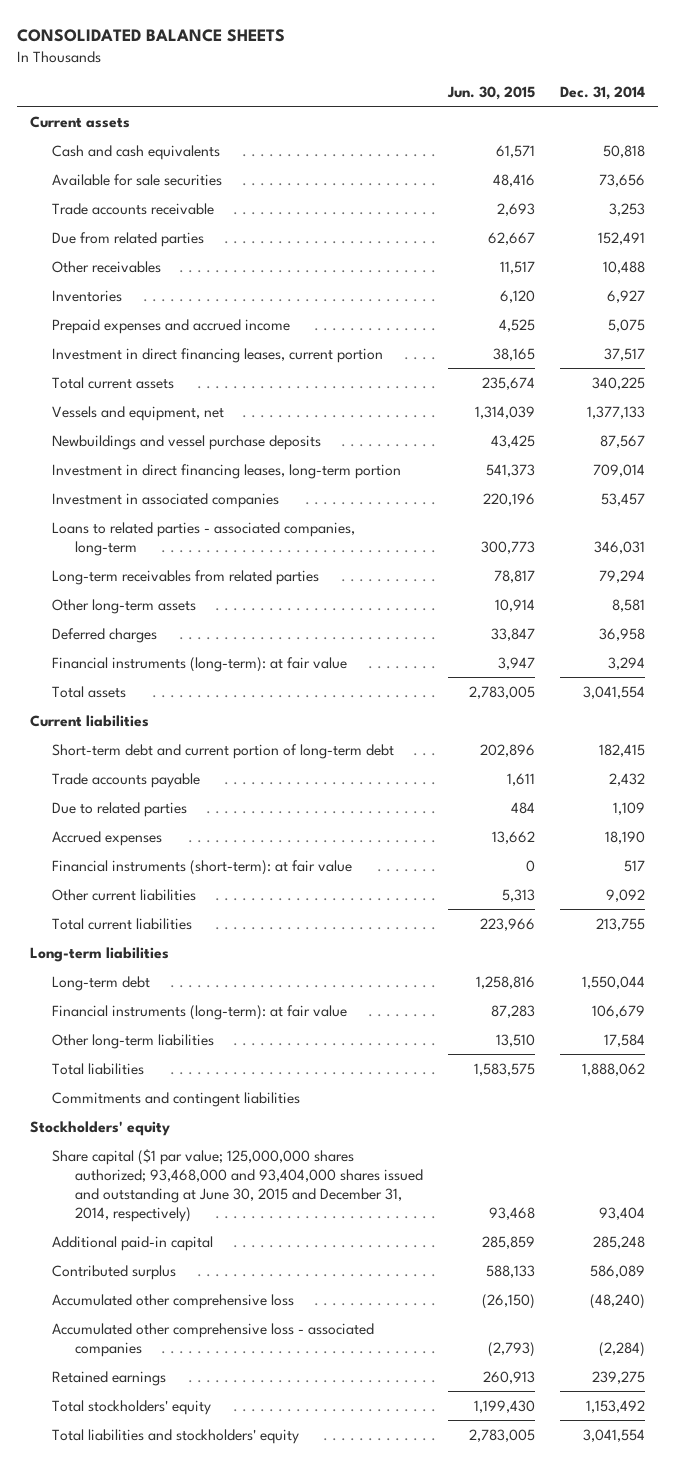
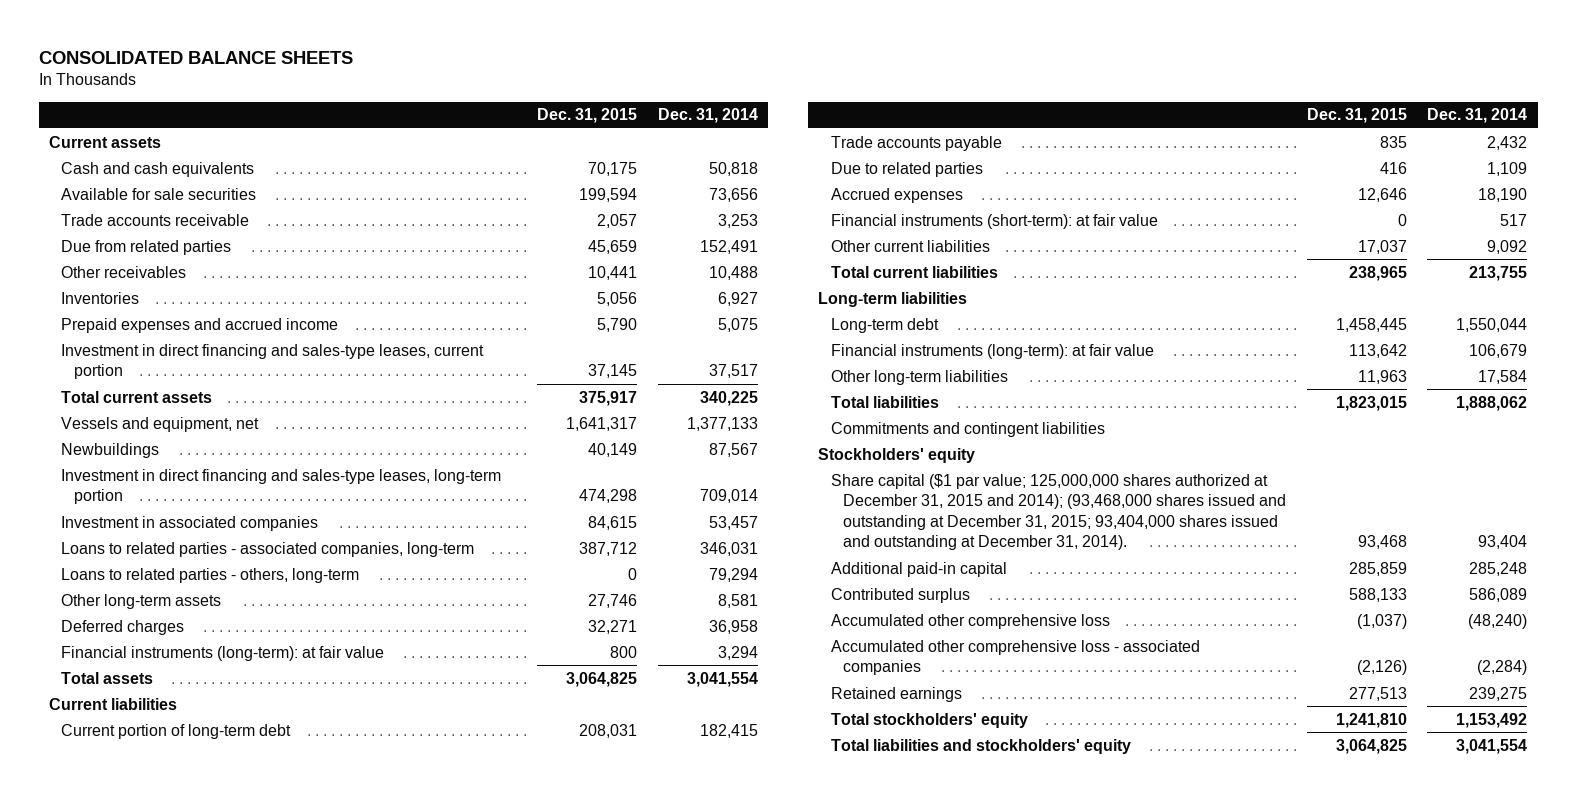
[447,85,536,100] Jun. 30, 2015 -> none
none -> [537,108,638,124] Dec. 31, 2015
[52,347,384,363] Investment in direct financing leases, current portion -> [61,343,485,380] Investment in direct financing and sales-type leases, current portion
[52,434,322,450] Newbuildings and vessel purchase deposits -> [61,442,160,458] Newbuildings
[52,463,402,479] Investment in direct financing leases, long-term portion -> [61,468,502,505] Investment in direct financing and sales-type leases, long-term portion
[52,569,320,585] Long-term receivables from related parties -> [61,567,360,583] Loans to related parties - others, long-term
[52,743,395,759] Short-term debt and current portion of long-term debt -> [61,723,292,739] Current portion of long-term debt
[52,1148,424,1222] Share capital ($1 par value; 125,000,000 shares authorized; 93,468,000 and 93,404,000 shares issued and outstanding at June 30, 2015 and December 31, 2014, respectively) -> [830,473,1287,551] Share capital ($1 par value; 125,000,000 shares authorized at December 31, 2015 and 2014); (93,468,000 shares issued and outstanding at December 31, 2015; 93,404,000 shares issued and outstanding at December 31, 2014).

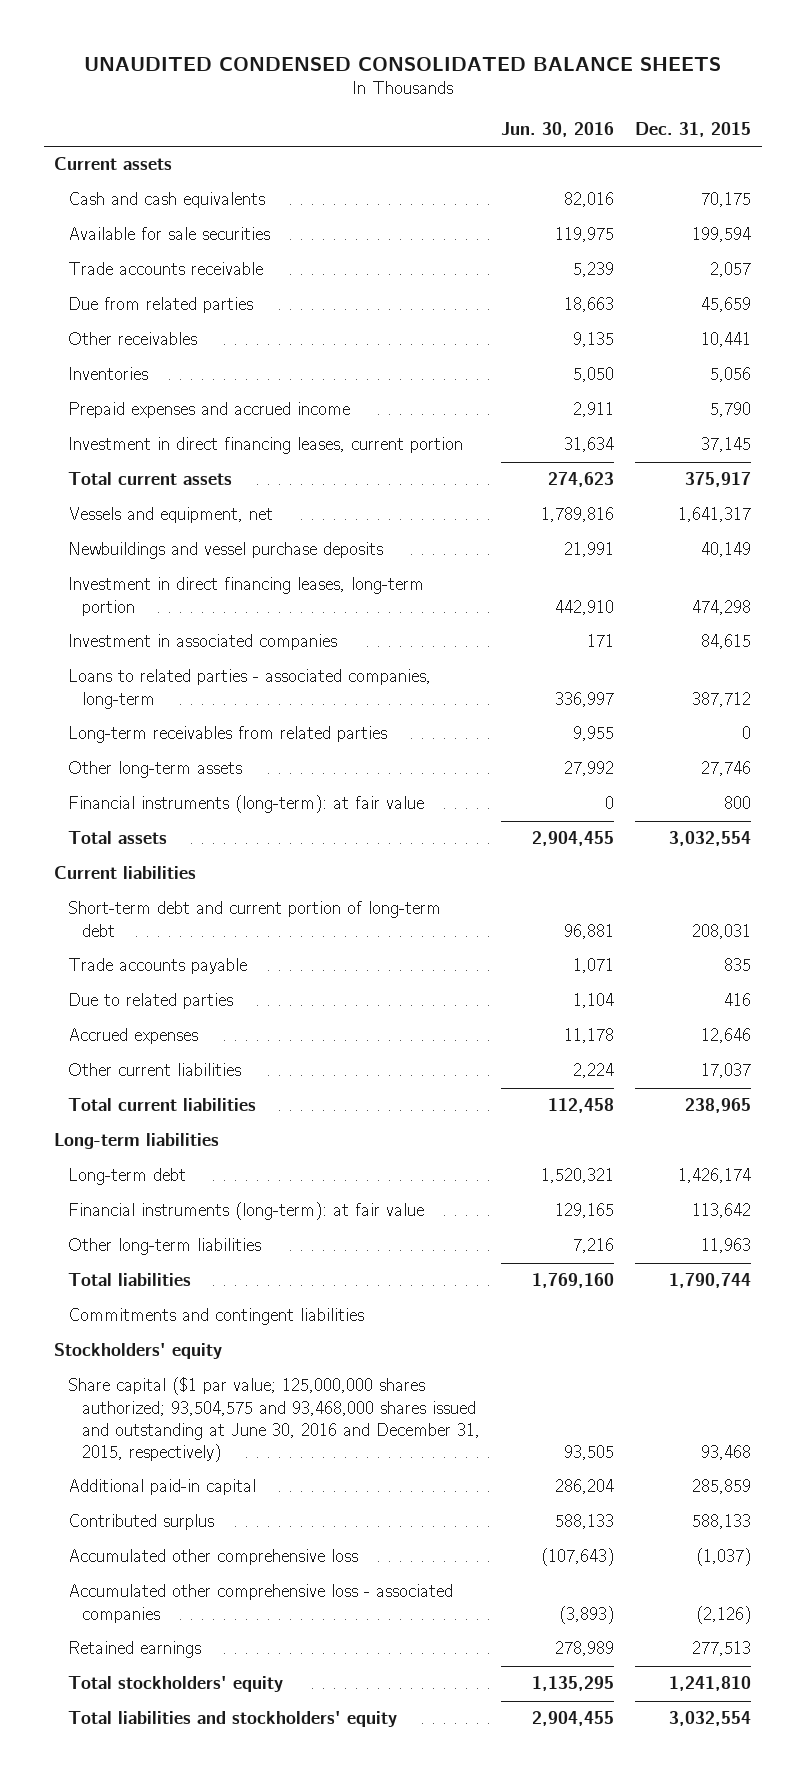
[38,50,353,64] CONSOLIDATED BALANCE SHEETS -> [83,56,721,71] UNAUDITED CONDENSED CONSOLIDATED BALANCE SHEETS
[657,108,758,124] Dec. 31, 2014 -> none
none -> [501,121,615,137] Jun. 30, 2016
[61,343,485,380] Investment in direct financing and sales-type leases, current portion -> [68,437,464,455] Investment in direct financing leases, current portion
[61,442,160,458] Newbuildings -> [68,542,384,560] Newbuildings and vessel purchase deposits
[61,468,502,505] Investment in direct financing and sales-type leases, long-term portion -> [68,577,425,616] Investment in direct financing leases, long-term portion
[61,567,360,583] Loans to related parties - others, long-term -> [68,726,388,744] Long-term receivables from related parties
[61,619,185,635] Deferred charges -> none
[566,671,638,687] 3,064,825 -> [669,831,752,847] 3,032,554
[61,723,292,739] Current portion of long-term debt -> [68,901,442,937] Short-term debt and current portion of long-term debt
[830,213,1158,229] Financial instruments (short-term): at fair value -> none
[1335,317,1407,332] 1,458,445 -> [678,1168,752,1184] 1,426,174
[1335,395,1407,411] 1,823,015 -> [669,1273,752,1289] 1,790,744
[830,473,1287,551] Share capital ($1 par value; 125,000,000 shares authorized at December 31, 2015 and 2014); (93,468,000 shares issued and outstanding at December 31, 2015; 93,404,000 shares issued and outstanding at December 31, 2014). -> [68,1377,480,1463] Share capital ($1 par value; 125,000,000 shares authorized; 93,504,575 and 93,468,000 shares issued and outstanding at June 30, 2016 and December 31, 2015, respectively)
[1335,738,1407,754] 3,064,825 -> [669,1711,752,1727] 3,032,554

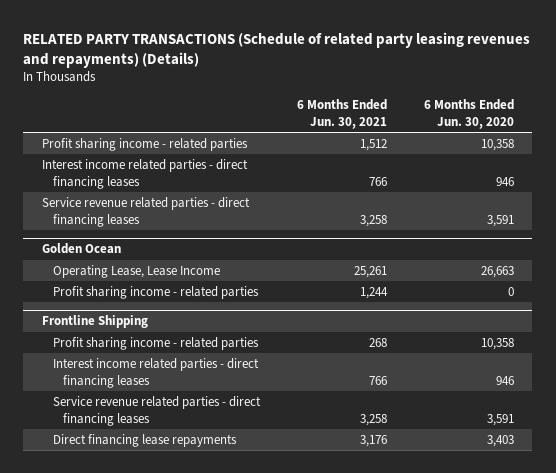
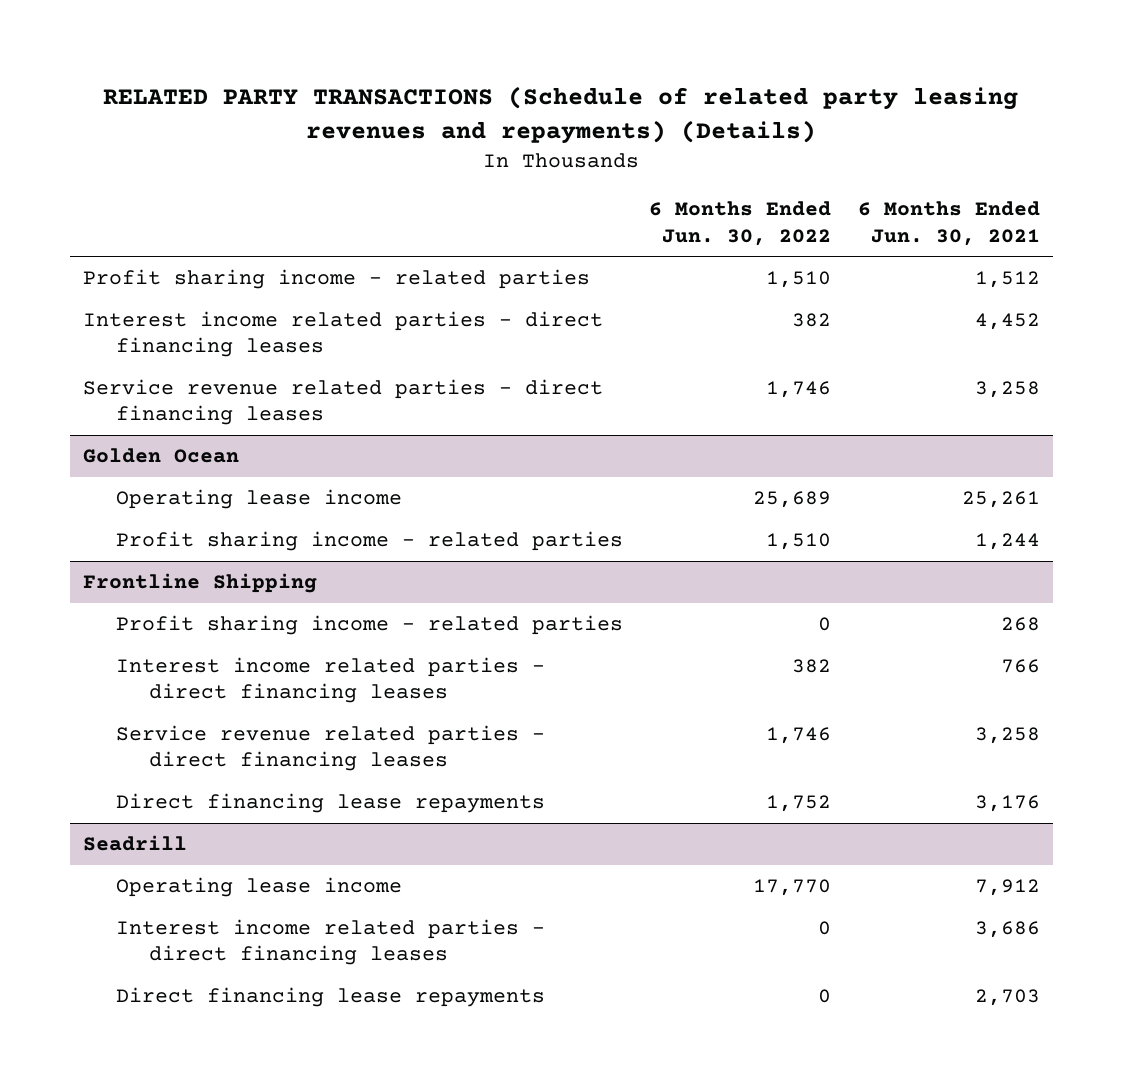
[423,99,514,129] 6 Months Ended Jun. 30, 2020 -> none
none -> [649,201,832,246] 6 Months Ended Jun. 30, 2022
[368,176,387,186] 766 -> [974,313,1040,331] 4,452
[52,264,220,278] Operating Lease, Lease Income -> [116,489,403,510] Operating lease income
none -> [83,835,188,852] Seadrill
none -> [116,877,403,898] Operating lease income
none -> [116,919,546,966] Interest income related parties - direct financing leases
none -> [116,987,546,1008] Direct financing lease repayments

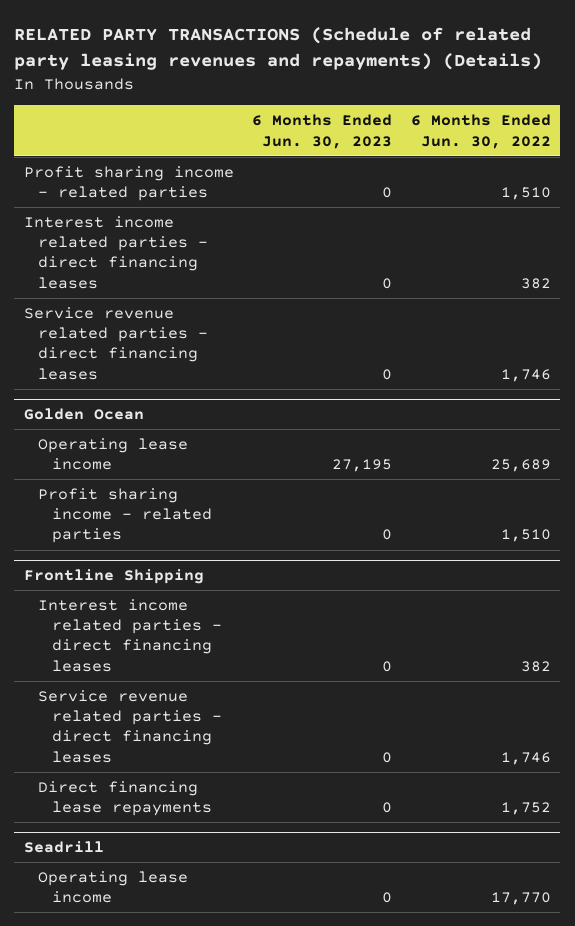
[857,201,1040,246] 6 Months Ended Jun. 30, 2021 -> none
none -> [252,114,393,149] 6 Months Ended Jun. 30, 2023
[116,615,624,636] Profit sharing income - related parties -> none
[116,919,546,966] Interest income related parties - direct financing leases -> none
[116,987,546,1008] Direct financing lease repayments -> none

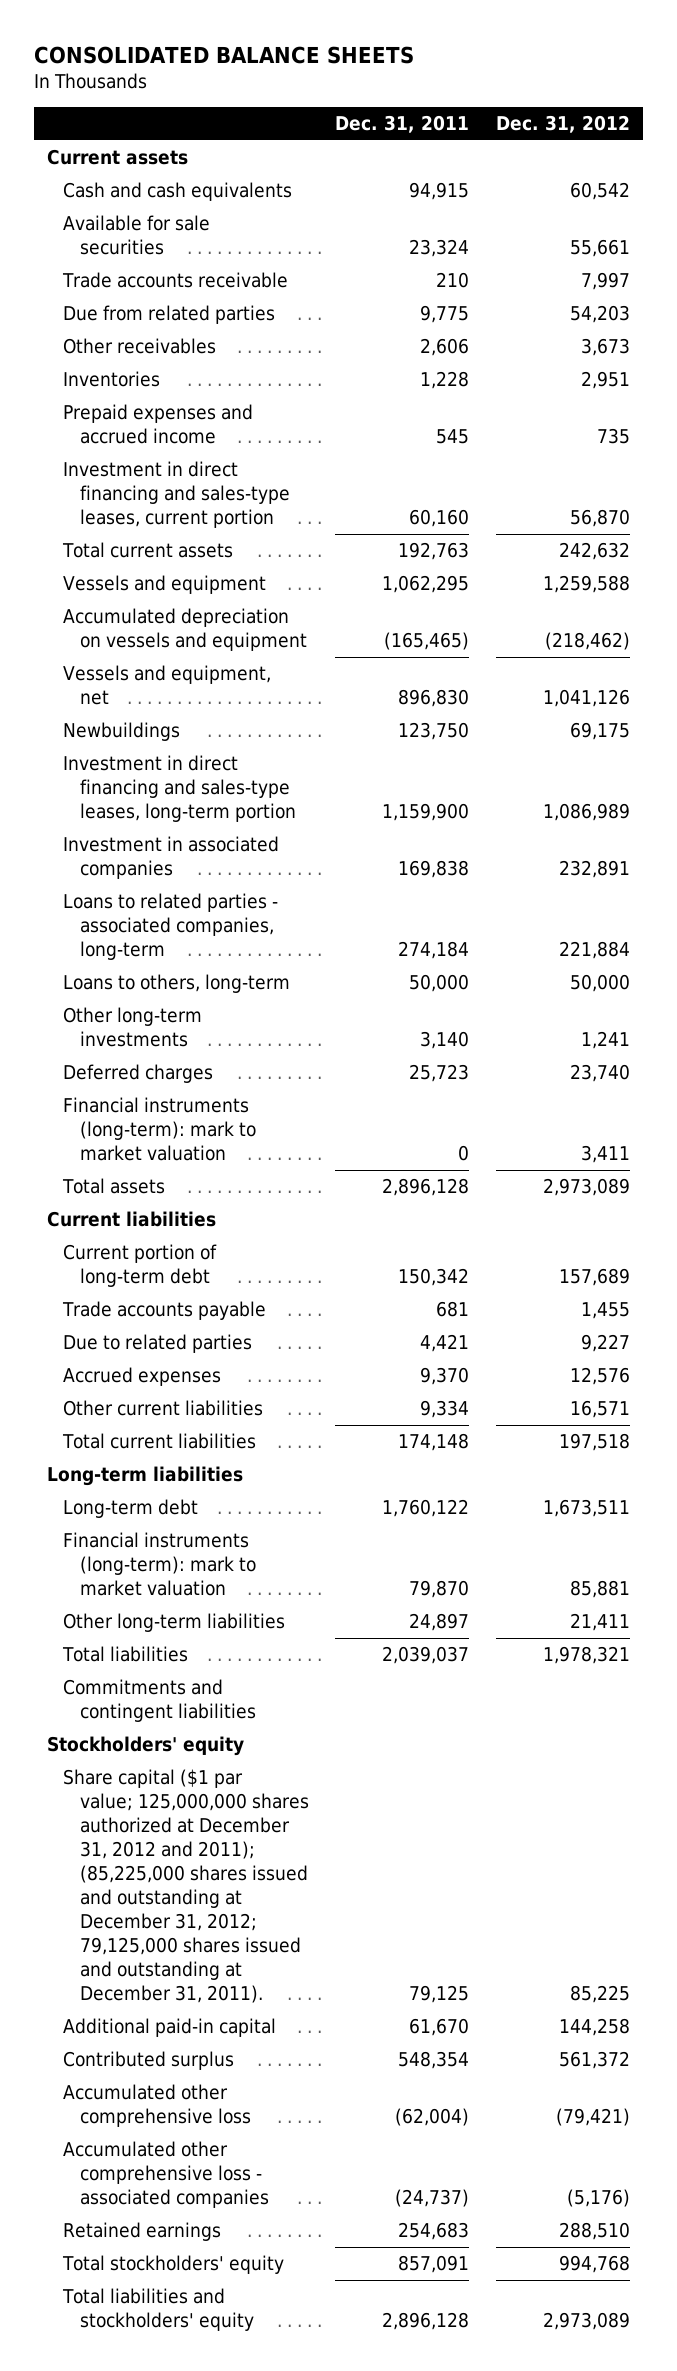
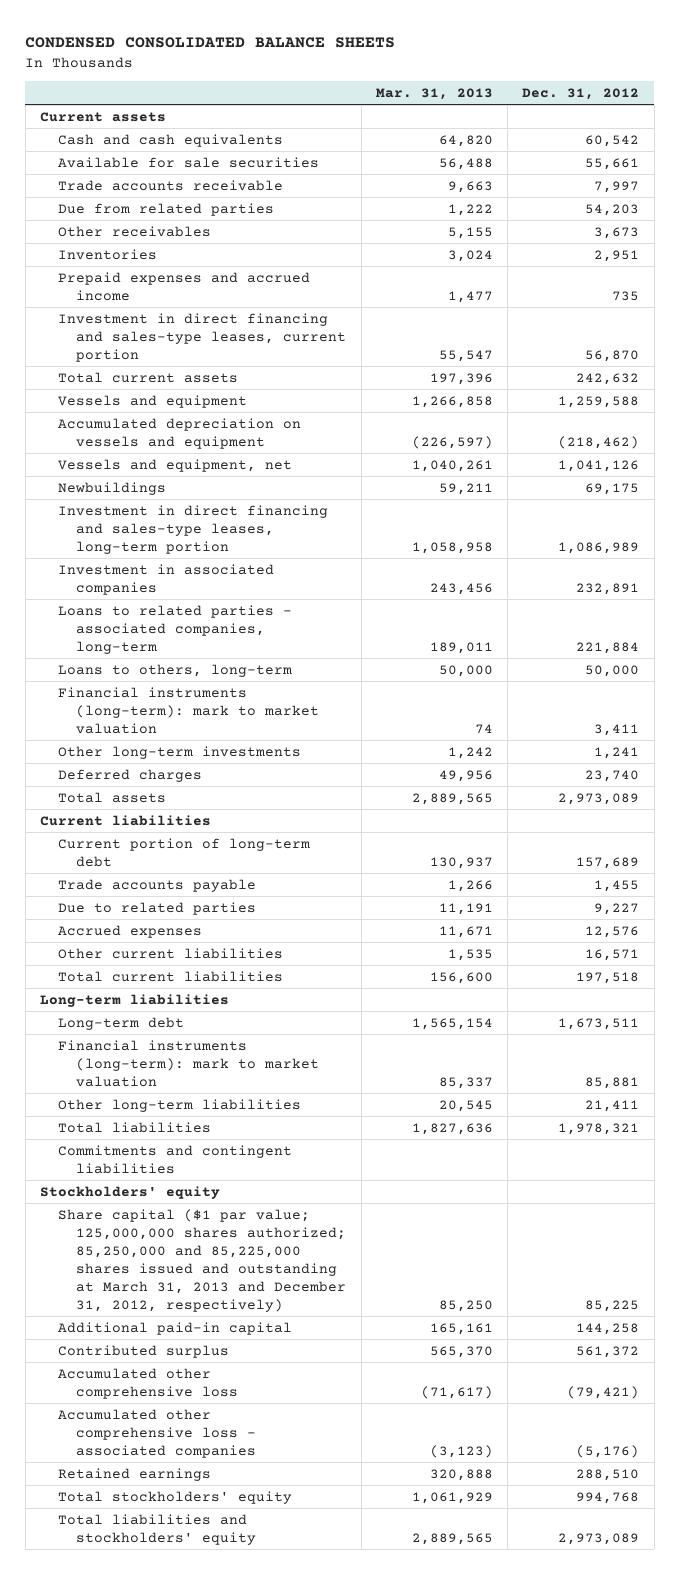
[33,45,414,64] CONSOLIDATED BALANCE SHEETS -> [25,37,396,49] CONDENSED CONSOLIDATED BALANCE SHEETS
[335,115,470,134] Dec. 31, 2011 -> none
none -> [375,88,493,101] Mar. 31, 2013
[63,1097,256,1162] Financial instruments (long-term): mark to market valuation -> [58,686,320,734] Financial instruments (long-term): mark to market valuation
[63,1769,309,2004] Share capital ($1 par value; 125,000,000 shares authorized at December 31, 2012 and 2011); (85,225,000 shares issued and outstanding at December 31, 2012; 79,125,000 shares issued and outstanding at December 31, 2011). -> [58,1208,347,1312] Share capital ($1 par value; 125,000,000 shares authorized; 85,250,000 and 85,225,000 shares issued and outstanding at March 31, 2013 and December 31, 2012, respectively)

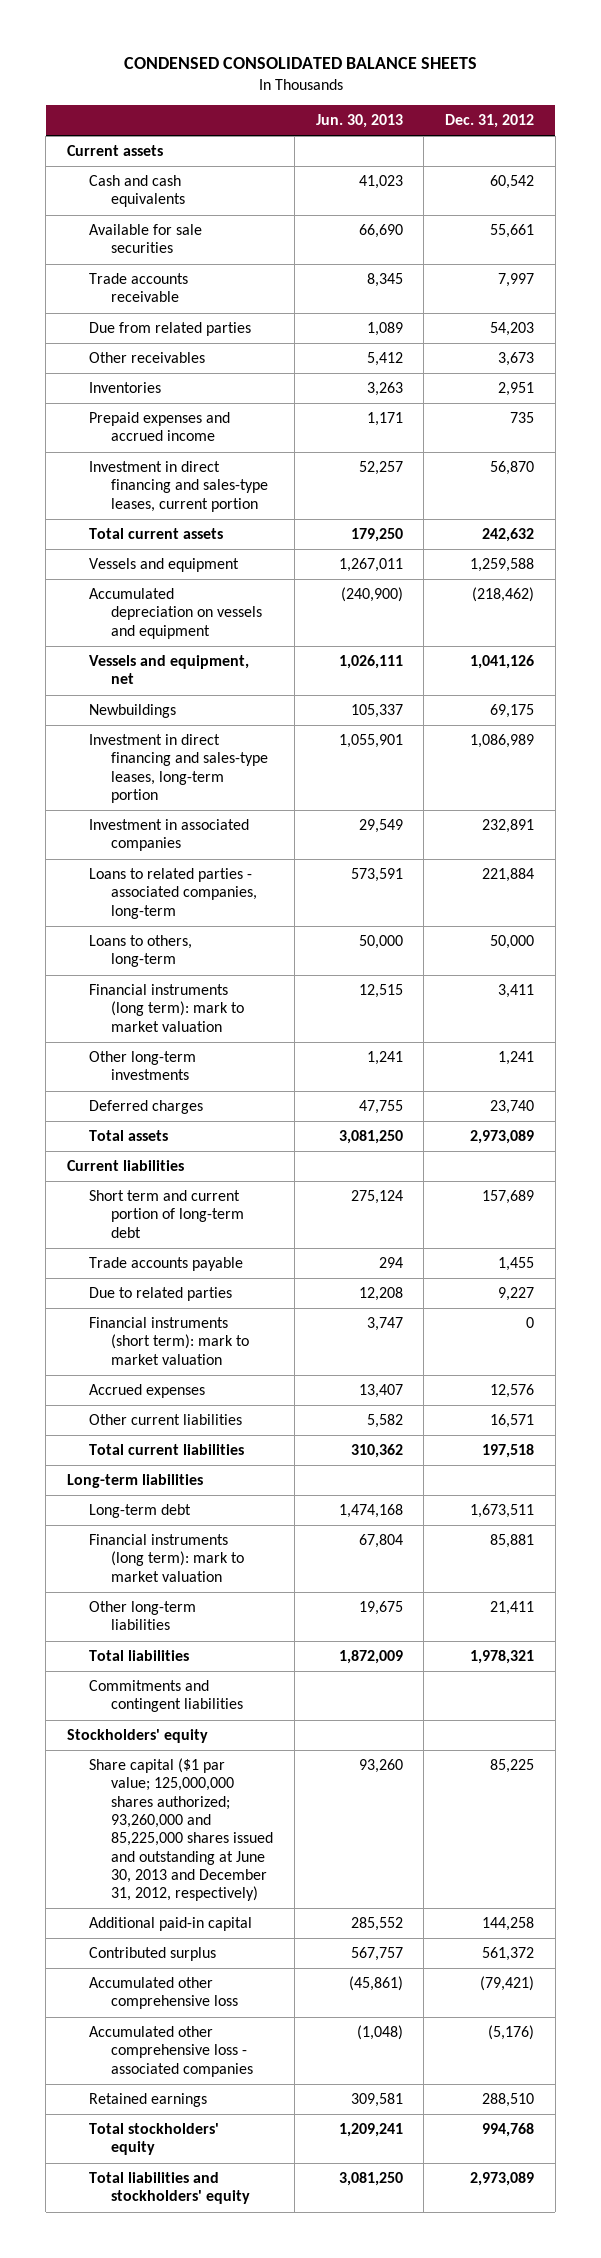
[375,88,493,101] Mar. 31, 2013 -> none
none -> [315,114,403,129] Jun. 30, 2013
[58,686,320,734] Financial instruments (long-term): mark to market valuation -> [89,984,245,1032] Financial instruments (long term): mark to market valuation
[58,837,311,867] Current portion of long-term debt -> [89,1190,245,1238] Short term and current portion of long-term debt
none -> [89,1317,250,1365] Financial instruments (short term): mark to market valuation
[58,1039,320,1087] Financial instruments (long-term): mark to market valuation -> [89,1534,245,1582] Financial instruments (long term): mark to market valuation
[58,1208,347,1312] Share capital ($1 par value; 125,000,000 shares authorized; 85,250,000 and 85,225,000 shares issued and outstanding at March 31, 2013 and December 31, 2012, respectively) -> [89,1758,274,1902] Share capital ($1 par value; 125,000,000 shares authorized; 93,260,000 and 85,225,000 shares issued and outstanding at June 30, 2013 and December 31, 2012, respectively)

